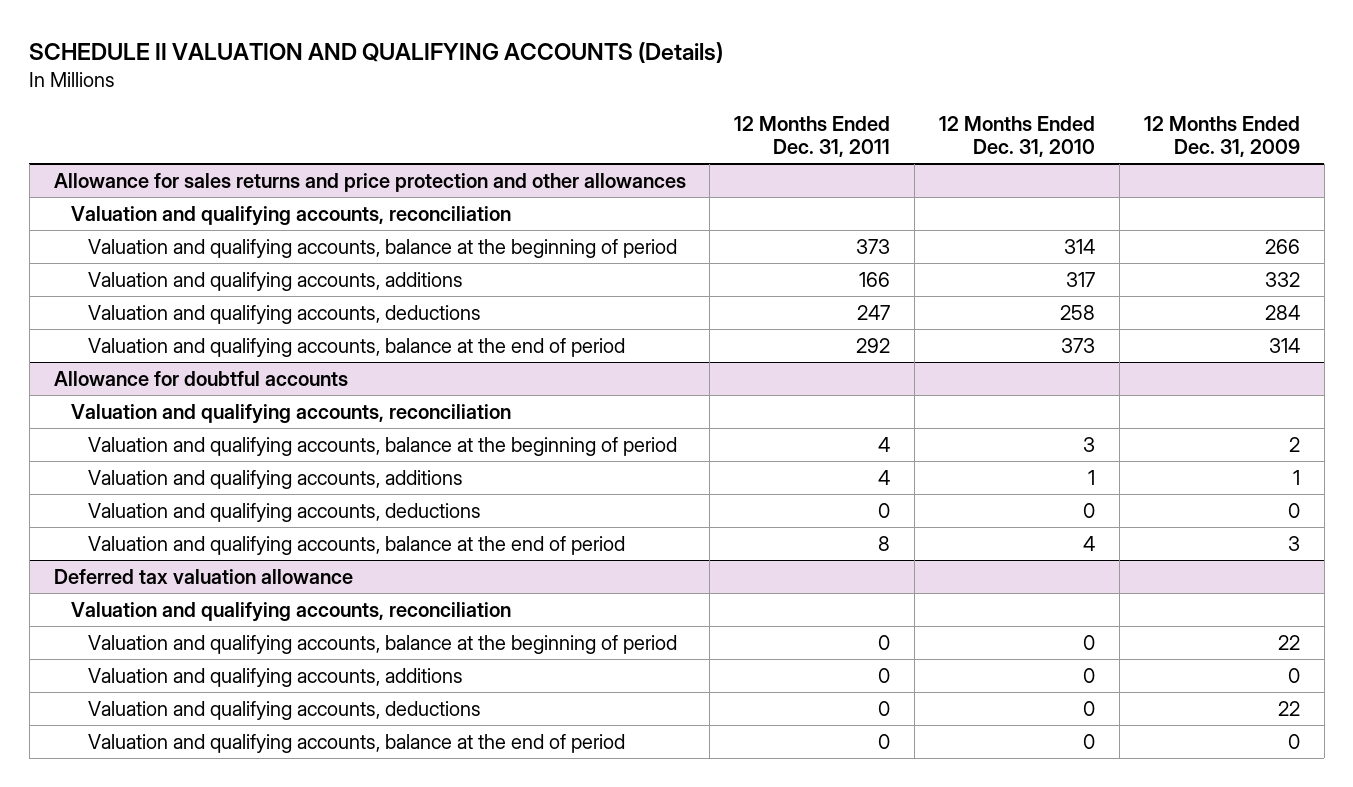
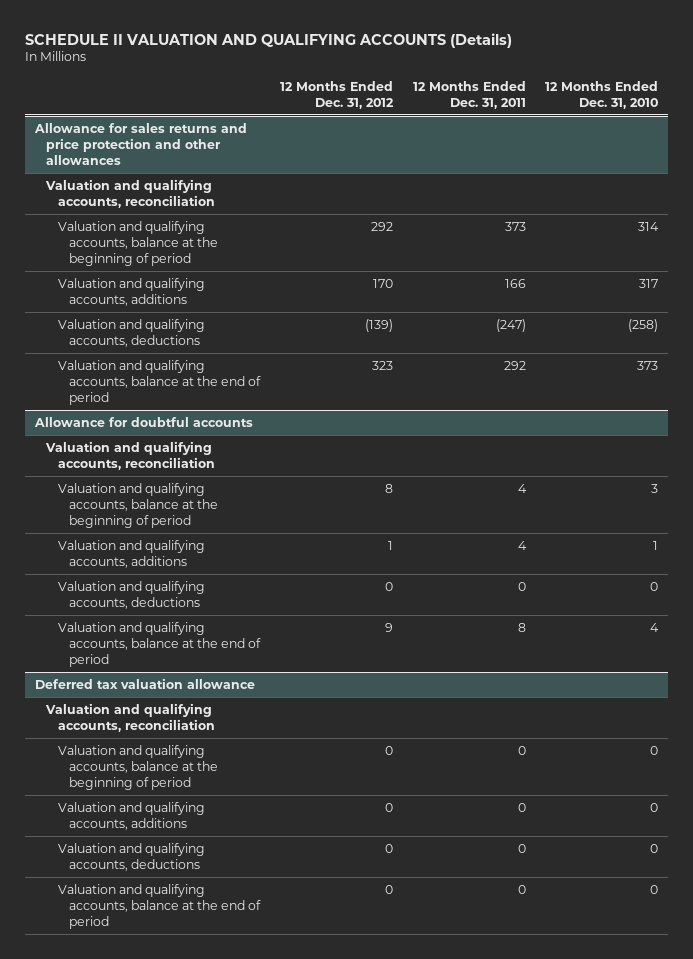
[1143,116,1300,158] 12 Months Ended Dec. 31, 2009 -> none
none -> [280,80,395,109] 12 Months Ended Dec. 31, 2012
[857,304,891,320] 247 -> [495,319,526,333] (247)
[1060,304,1096,320] 258 -> [628,319,659,333] (258)

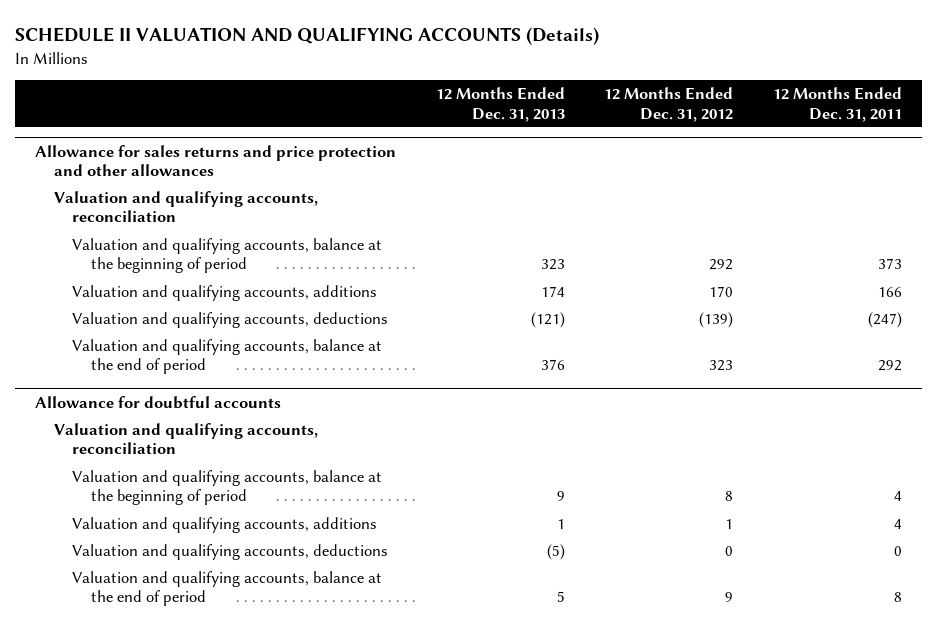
[545,80,659,109] 12 Months Ended Dec. 31, 2010 -> none
none -> [435,87,565,122] 12 Months Ended Dec. 31, 2013
[34,678,255,690] Deferred tax valuation allowance -> none
[45,703,215,732] Valuation and qualifying accounts, reconciliation -> none
[57,745,219,790] Valuation and qualifying accounts, balance at the beginning of period -> none
[57,802,205,830] Valuation and qualifying accounts, additions -> none
[57,843,205,871] Valuation and qualifying accounts, deductions -> none
[57,884,262,929] Valuation and qualifying accounts, balance at the end of period -> none

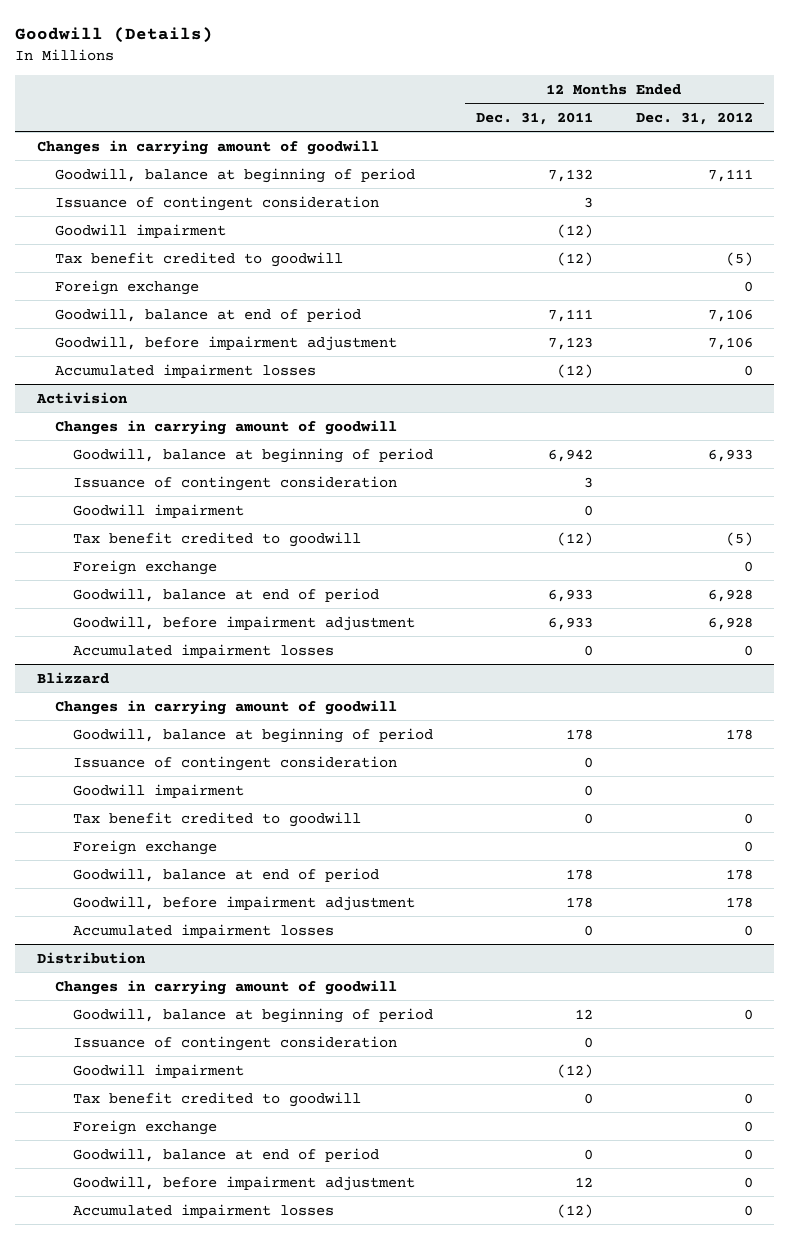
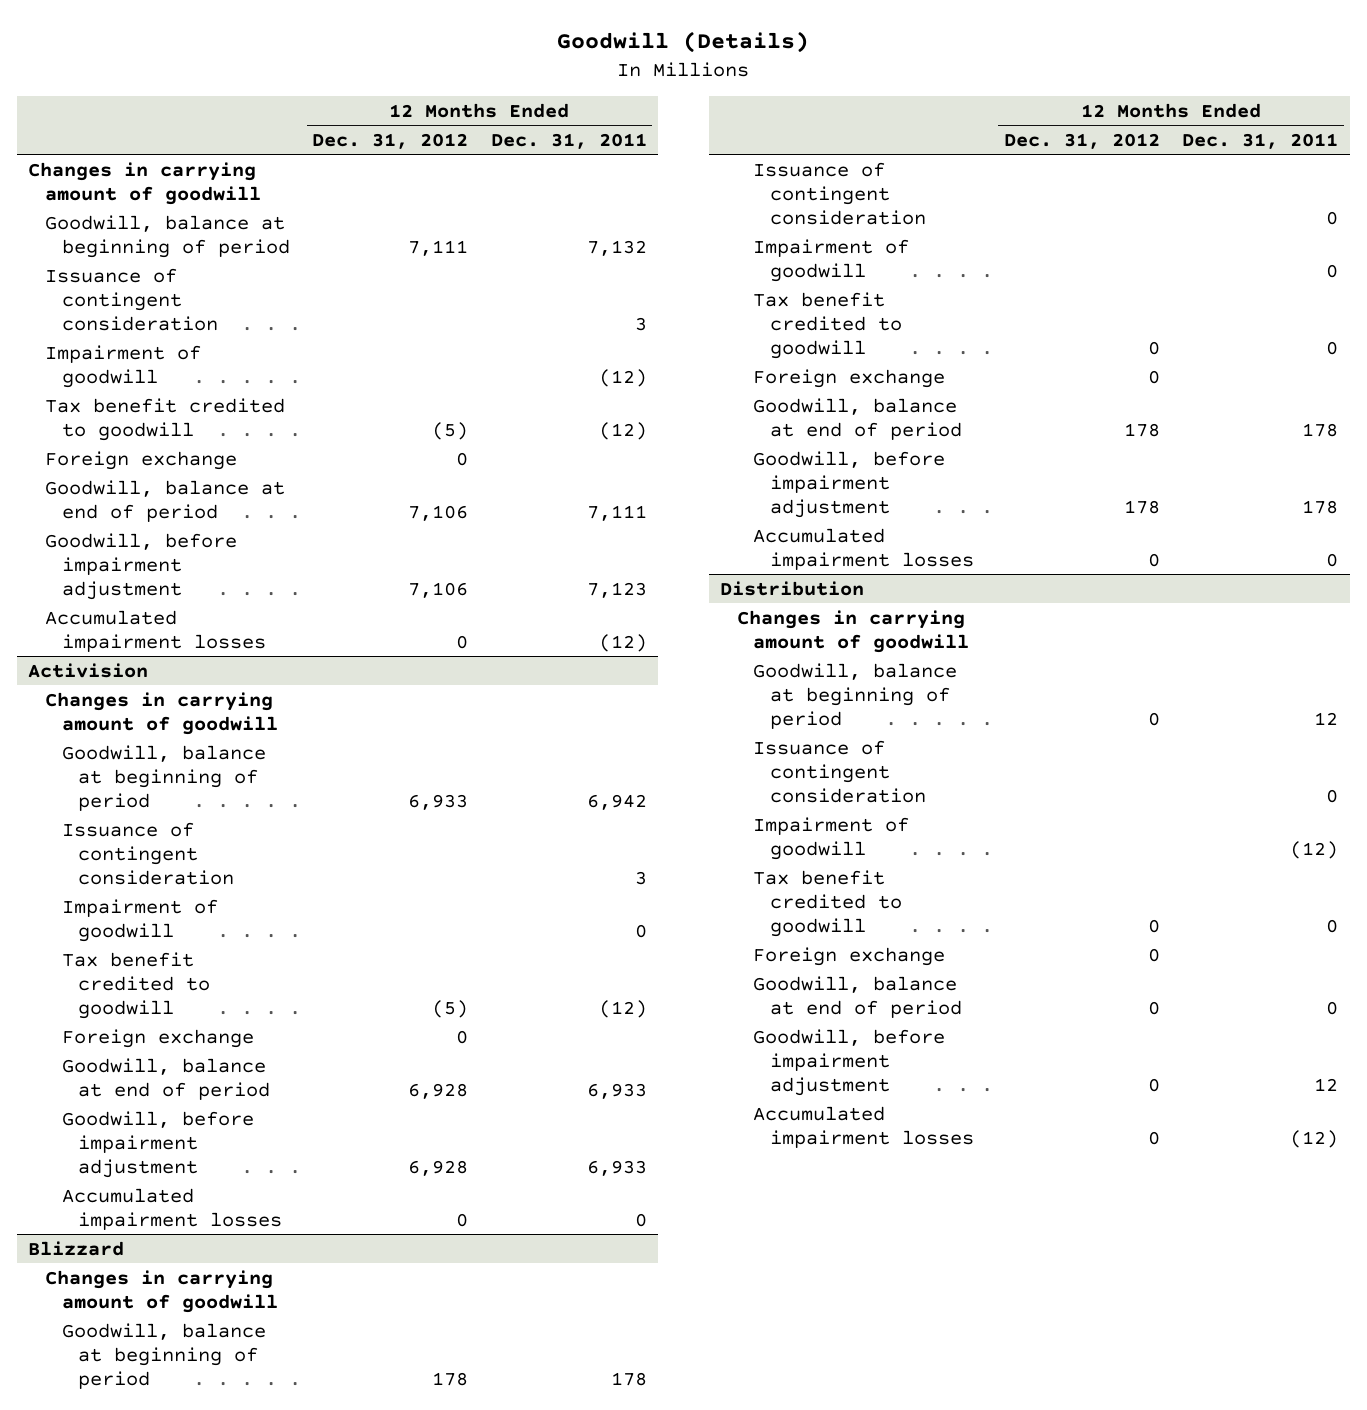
[54,223,226,238] Goodwill impairment -> [44,344,201,388] Impairment of goodwill
[72,503,244,518] Goodwill impairment -> [61,898,218,942] Impairment of goodwill
[72,783,244,798] Goodwill impairment -> [753,238,910,282] Impairment of goodwill
[72,1063,244,1078] Goodwill impairment -> [753,816,910,860] Impairment of goodwill

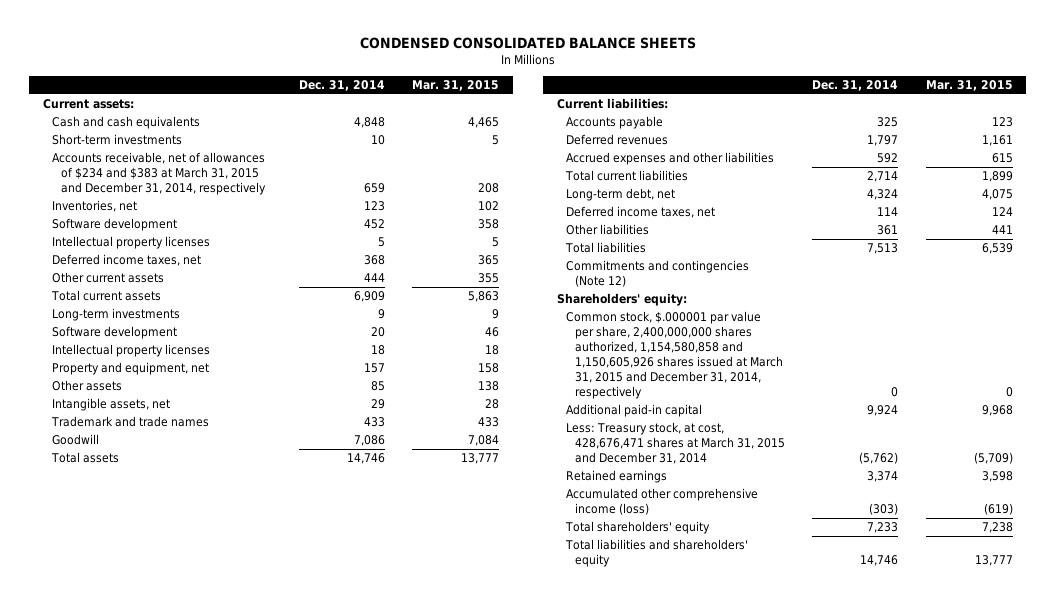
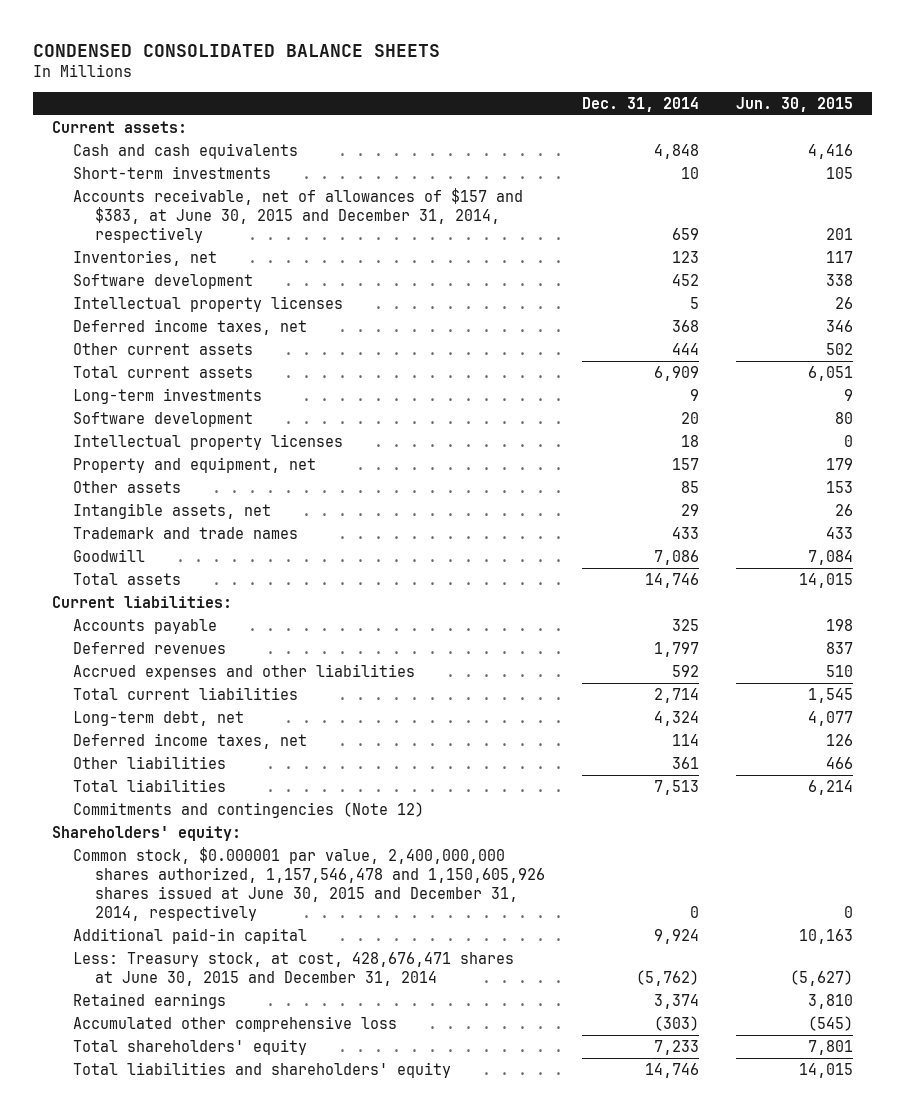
[412,80,500,92] Mar. 31, 2015 -> none
none -> [736,97,854,113] Jun. 30, 2015
[51,152,267,196] Accounts receivable, net of allowances of $234 and $383 at March 31, 2015 and December 31, 2014, respectively -> [73,187,524,244] Accounts receivable, net of allowances of $157 and $383, at June 30, 2015 and December 31, 2014, respectively
[565,311,783,400] Common stock, $.000001 par value per share, 2,400,000,000 shares authorized, 1,154,580,858 and 1,150,605,926 shares issued at March 31, 2015 and December 31, 2014, respectively -> [73,846,545,922] Common stock, $0.000001 par value, 2,400,000,000 shares authorized, 1,157,546,478 and 1,150,605,926 shares issued at June 30, 2015 and December 31, 2014, respectively
[565,422,785,465] Less: Treasury stock, at cost, 428,676,471 shares at March 31, 2015 and December 31, 2014 -> [73,951,515,987] Less: Treasury stock, at cost, 428,676,471 shares at June 30, 2015 and December 31, 2014
[565,488,758,516] Accumulated other comprehensive income (loss) -> [73,1015,398,1032] Accumulated other comprehensive loss

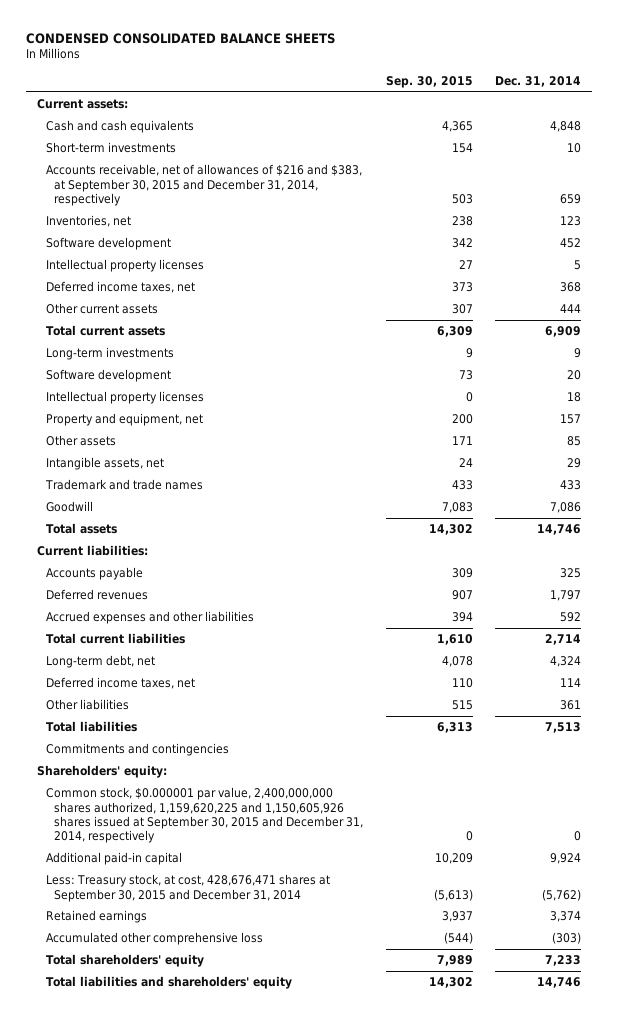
[736,97,854,113] Jun. 30, 2015 -> none
none -> [385,75,473,88] Sep. 30, 2015
[73,187,524,244] Accounts receivable, net of allowances of $157 and $383, at June 30, 2015 and December 31, 2014, respectively -> [45,164,362,206] Accounts receivable, net of allowances of $216 and $383, at September 30, 2015 and December 31, 2014, respectively
[73,801,425,818] Commitments and contingencies (Note 12) -> [45,743,229,757] Commitments and contingencies
[73,846,545,922] Common stock, $0.000001 par value, 2,400,000,000 shares authorized, 1,157,546,478 and 1,150,605,926 shares issued at June 30, 2015 and December 31, 2014, respectively -> [45,787,364,844] Common stock, $0.000001 par value, 2,400,000,000 shares authorized, 1,159,620,225 and 1,150,605,926 shares issued at September 30, 2015 and December 31, 2014, respectively
[73,951,515,987] Less: Treasury stock, at cost, 428,676,471 shares at June 30, 2015 and December 31, 2014 -> [45,874,330,902] Less: Treasury stock, at cost, 428,676,471 shares at September 30, 2015 and December 31, 2014

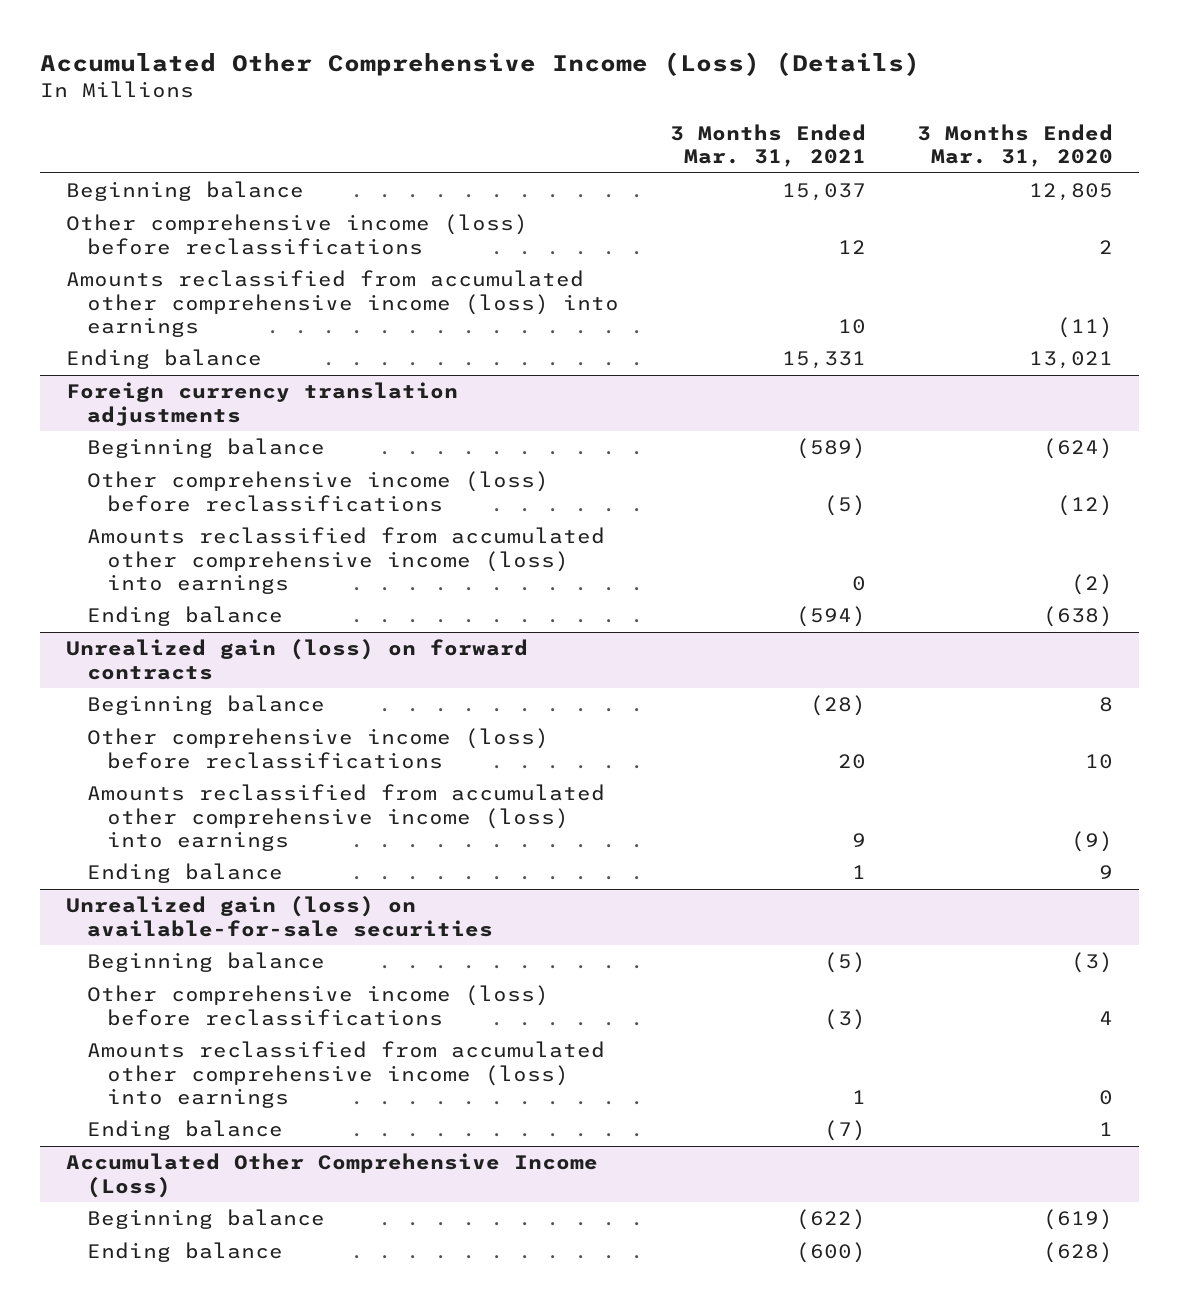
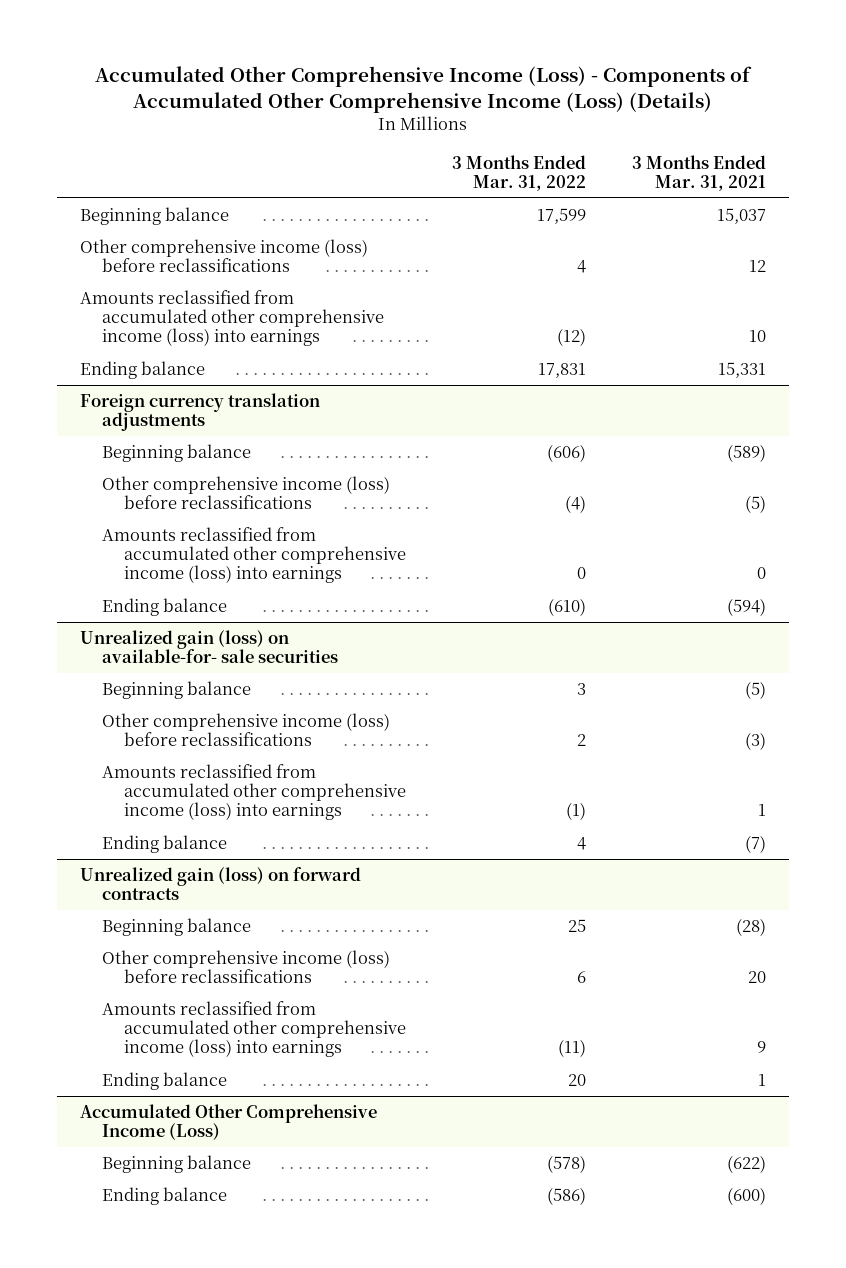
[40,51,921,76] Accumulated Other Comprehensive Income (Loss) (Details) -> [94,66,752,113] Accumulated Other Comprehensive Income (Loss) - Components of Accumulated Other Comprehensive Income (Loss) (Details)
[917,123,1114,168] 3 Months Ended Mar. 31, 2020 -> none
none -> [451,154,586,191] 3 Months Ended Mar. 31, 2022
none -> [79,630,338,664] Unrealized gain (loss) on available-for- sale securities
none -> [101,681,251,700] Beginning balance
none -> [101,713,390,747] Other comprehensive income (loss) before reclassifications
none -> [101,764,406,821] Amounts reclassified from accumulated other comprehensive income (loss) into earnings
none -> [101,835,227,854] Ending balance
[65,896,493,937] Unrealized gain (loss) on available-for-sale securities -> none
[86,952,325,973] Beginning balance -> none
[86,985,549,1026] Other comprehensive income (loss) before reclassifications -> none
[86,1041,605,1108] Amounts reclassified from accumulated other comprehensive income (loss) into earnings -> none
[86,1120,283,1141] Ending balance -> none

